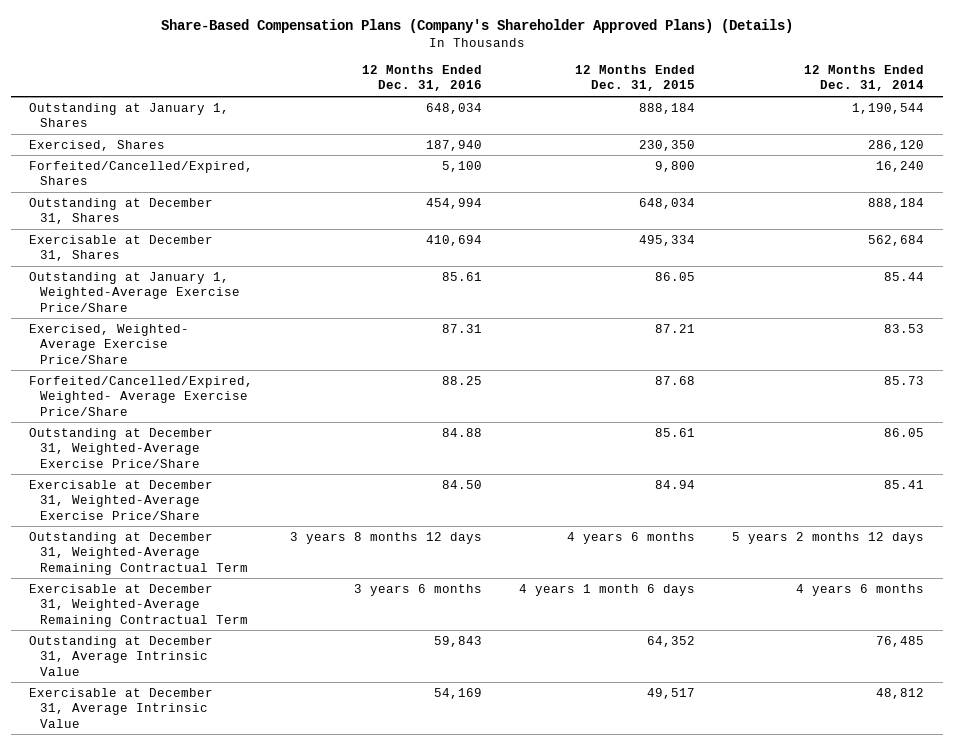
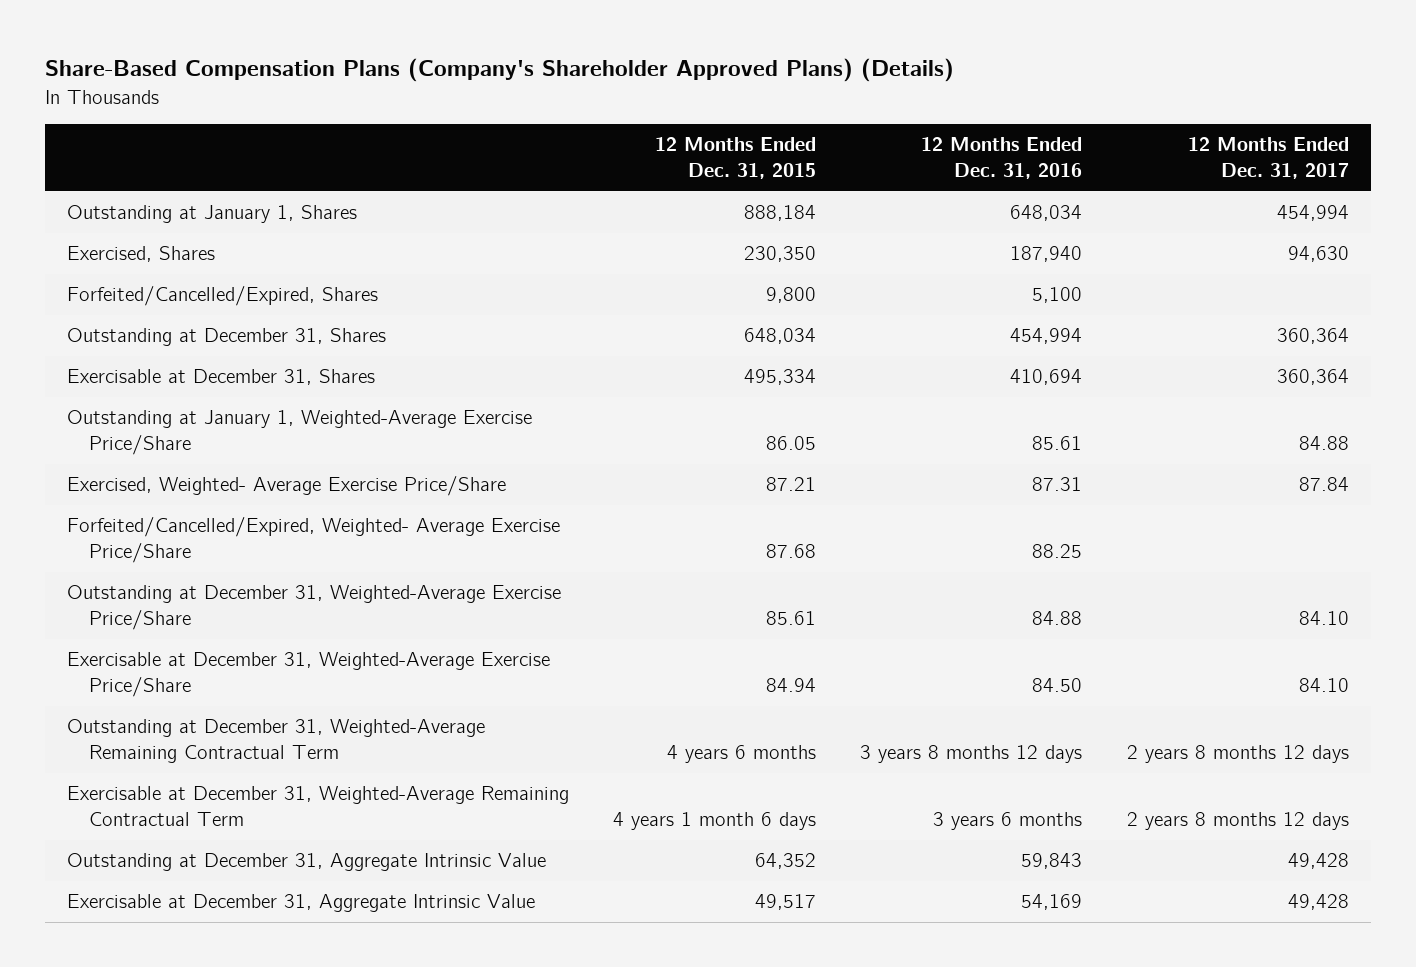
[804,64,925,92] 12 Months Ended Dec. 31, 2014 -> none
none -> [1187,137,1349,180] 12 Months Ended Dec. 31, 2017
[29,635,214,676] Outstanding at December 31, Average Intrinsic Value -> [67,853,547,872] Outstanding at December 31, Aggregate Intrinsic Value
[29,687,214,728] Exercisable at December 31, Average Intrinsic Value -> [67,894,536,913] Exercisable at December 31, Aggregate Intrinsic Value

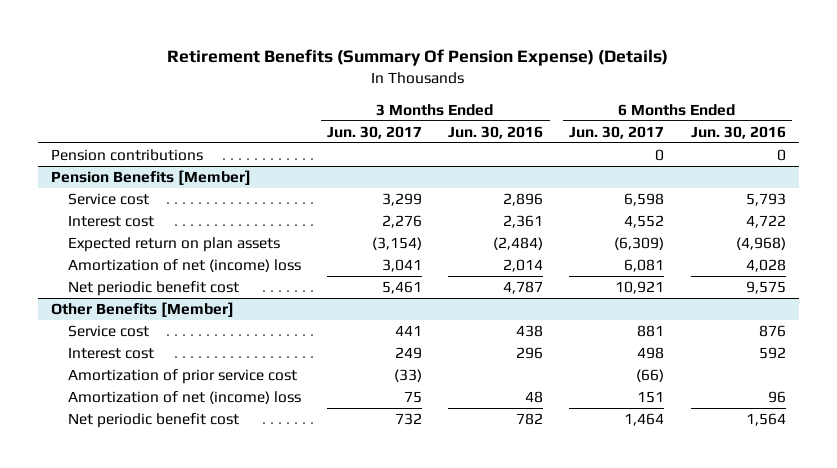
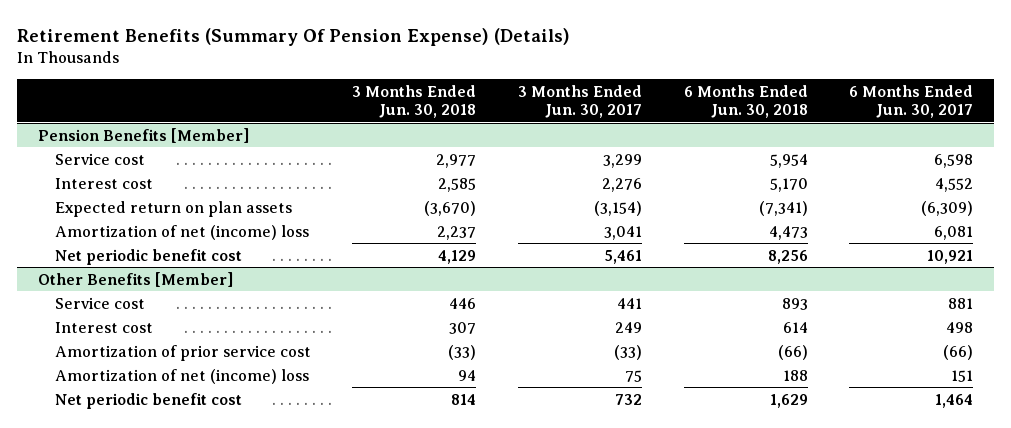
[448,125,544,139] Jun. 30, 2016 -> none
[690,125,786,139] Jun. 30, 2016 -> none
none -> [352,84,477,119] 3 Months Ended Jun. 30, 2018
none -> [683,84,808,119] 6 Months Ended Jun. 30, 2018
[51,149,204,162] Pension contributions -> none

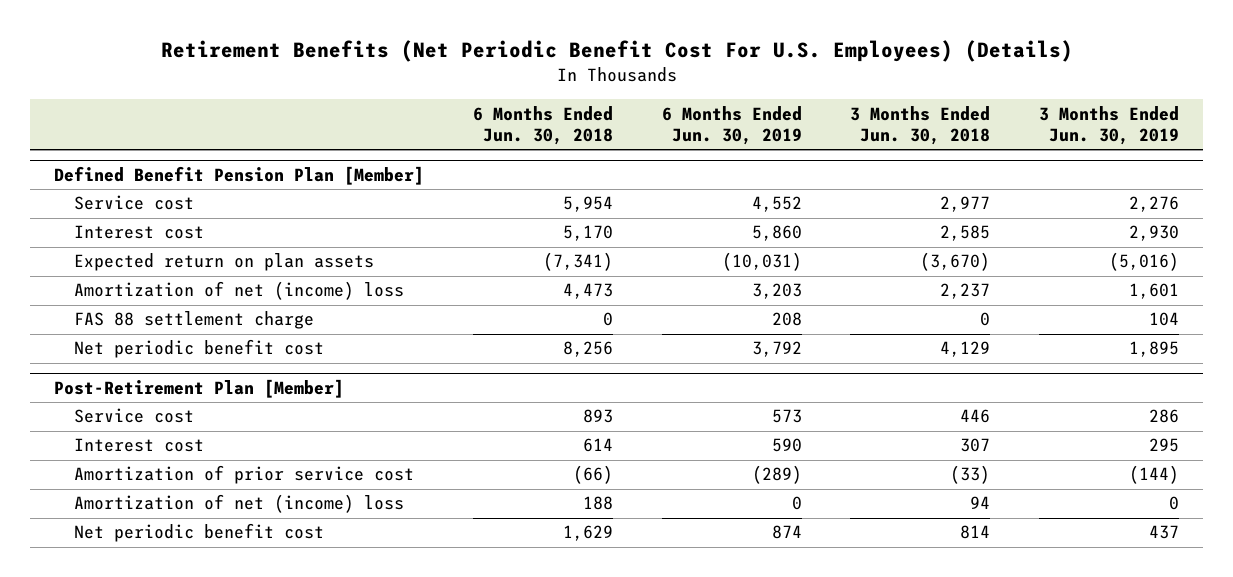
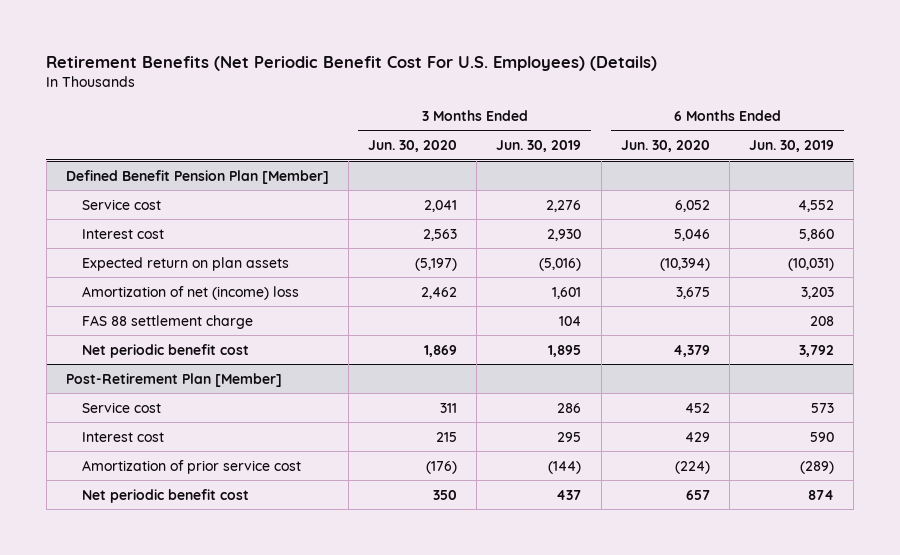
[472,105,613,146] 6 Months Ended Jun. 30, 2018 -> none
[850,105,991,146] 3 Months Ended Jun. 30, 2018 -> none
none -> [368,140,458,153] Jun. 30, 2020
none -> [620,140,710,153] Jun. 30, 2020
[73,494,404,514] Amortization of net (income) loss -> none

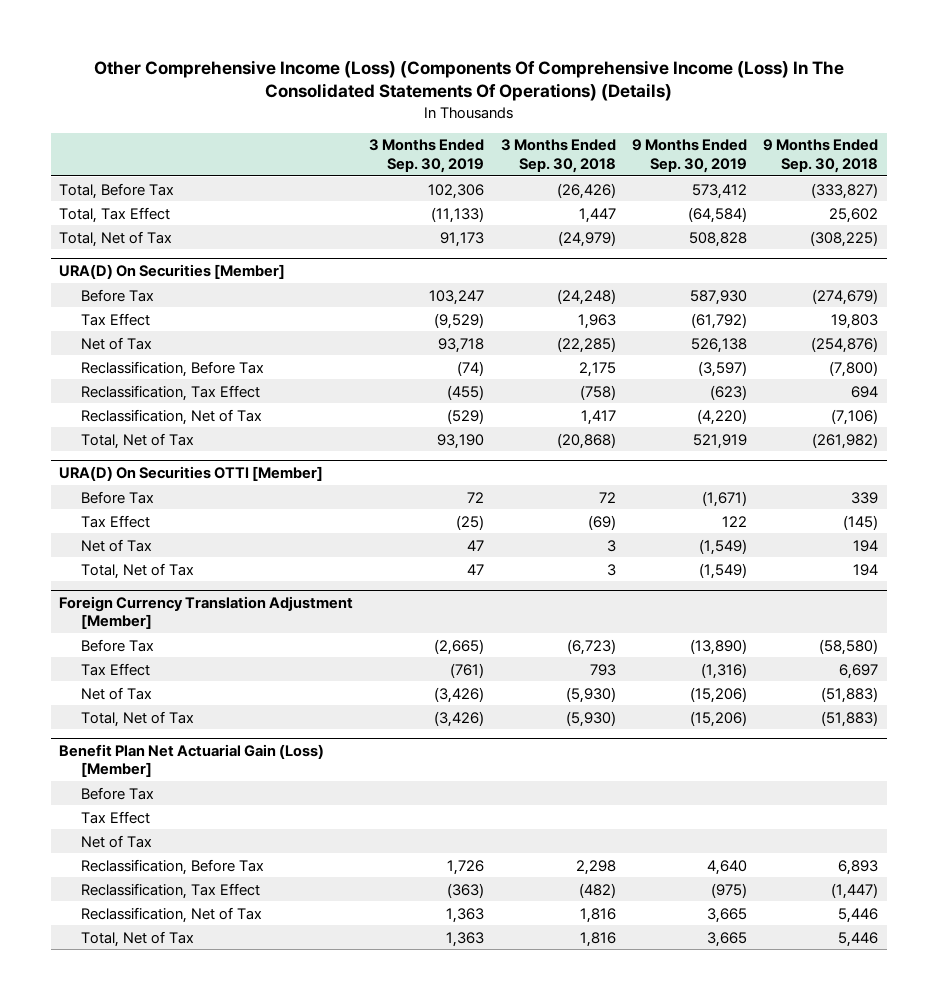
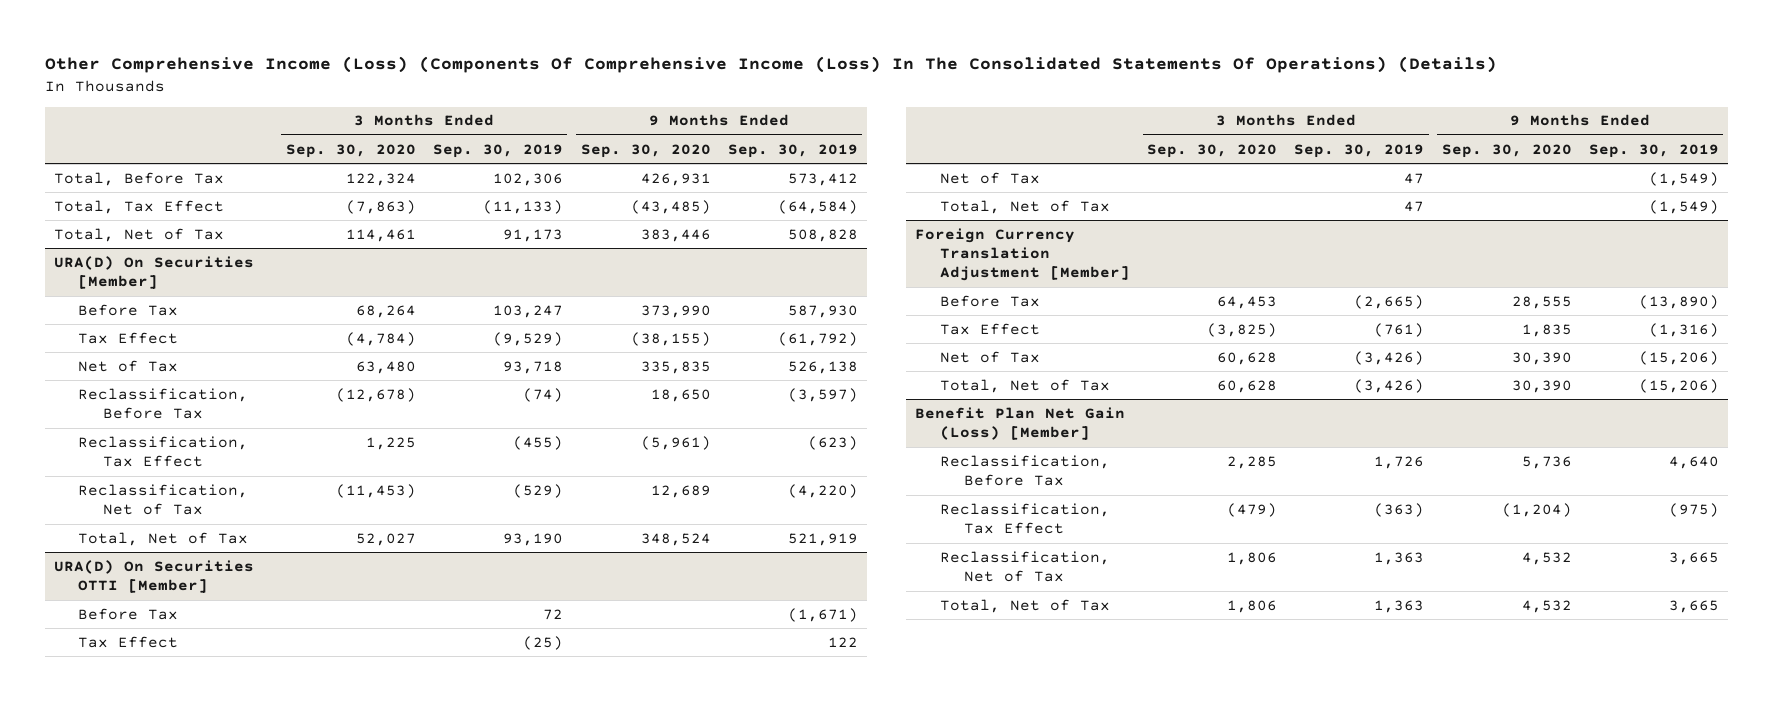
[500,139,616,173] 3 Months Ended Sep. 30, 2018 -> none
[763,139,879,173] 9 Months Ended Sep. 30, 2018 -> none
none -> [285,143,416,158] Sep. 30, 2020
none -> [580,143,711,158] Sep. 30, 2020
[81,786,155,800] Before Tax -> none
[81,810,151,824] Tax Effect -> none
[81,834,153,848] Net of Tax -> none
[58,743,324,778] Benefit Plan Net Actuarial Gain (Loss) [Member] -> [914,406,1125,441] Benefit Plan Net Gain (Loss) [Member]

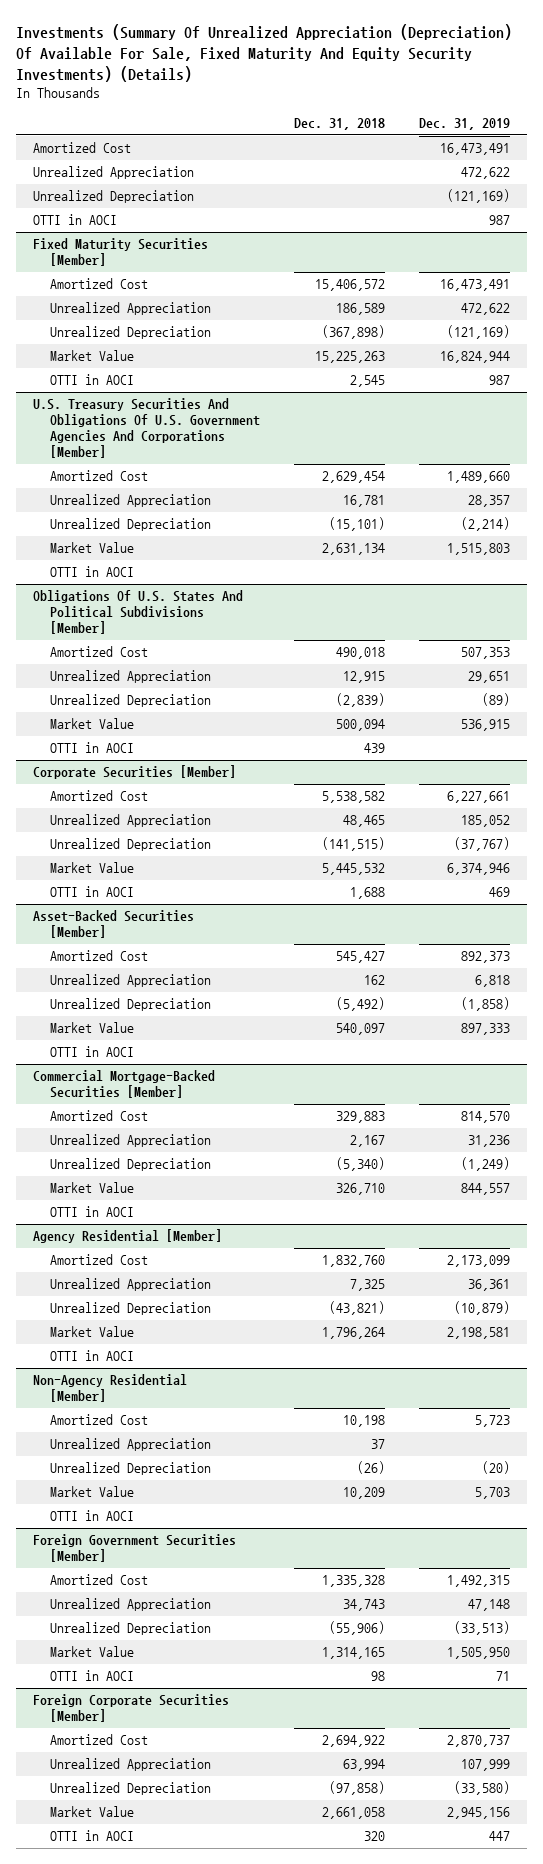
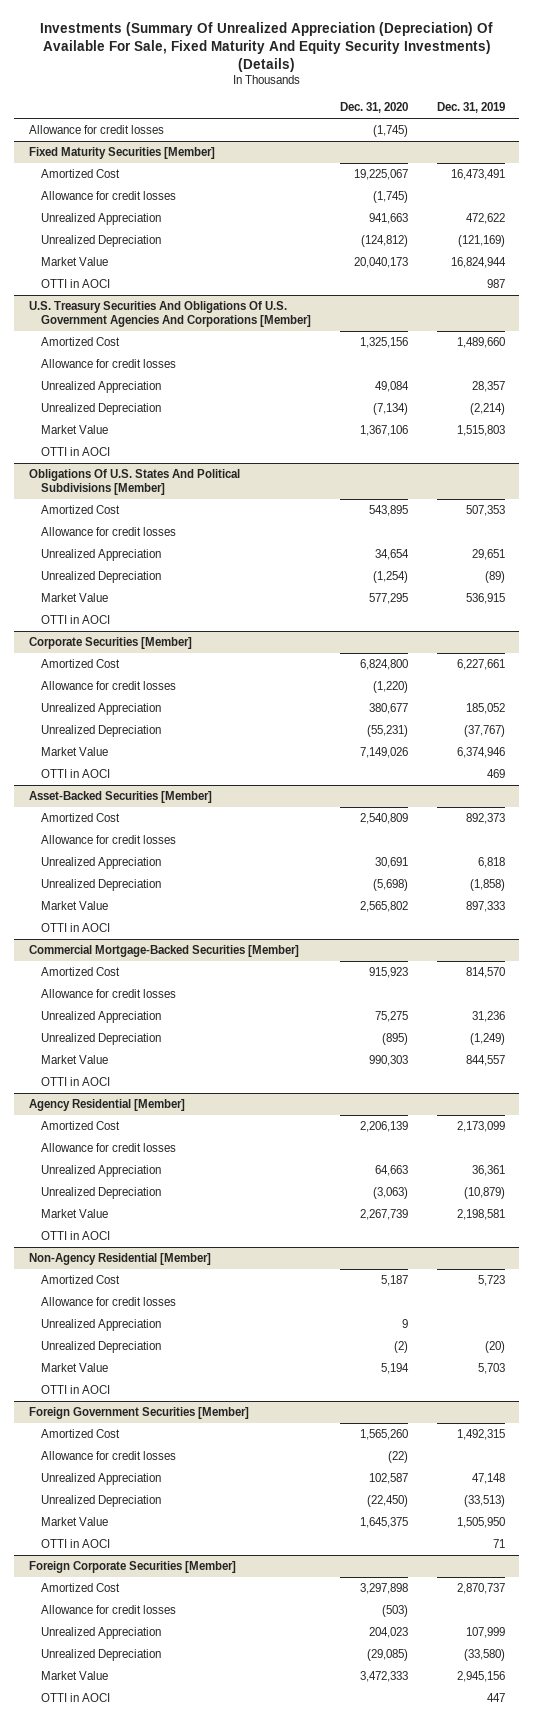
[293,118,385,131] Dec. 31, 2018 -> none
none -> [339,102,408,114] Dec. 31, 2020
[33,142,132,154] Amortized Cost -> none
[33,166,195,180] Unrealized Appreciation -> none
[33,190,195,204] Unrealized Depreciation -> none
[33,214,118,226] OTTI in AOCI -> none
none -> [28,125,164,135] Allowance for credit losses
none -> [40,191,176,201] Allowance for credit losses
none -> [40,359,176,369] Allowance for credit losses
none -> [40,527,176,537] Allowance for credit losses
none -> [40,681,176,691] Allowance for credit losses
none -> [40,835,176,845] Allowance for credit losses
none -> [40,989,176,999] Allowance for credit losses
none -> [40,1143,176,1153] Allowance for credit losses
none -> [40,1297,176,1307] Allowance for credit losses
none -> [40,1451,176,1461] Allowance for credit losses
none -> [40,1605,176,1615] Allowance for credit losses

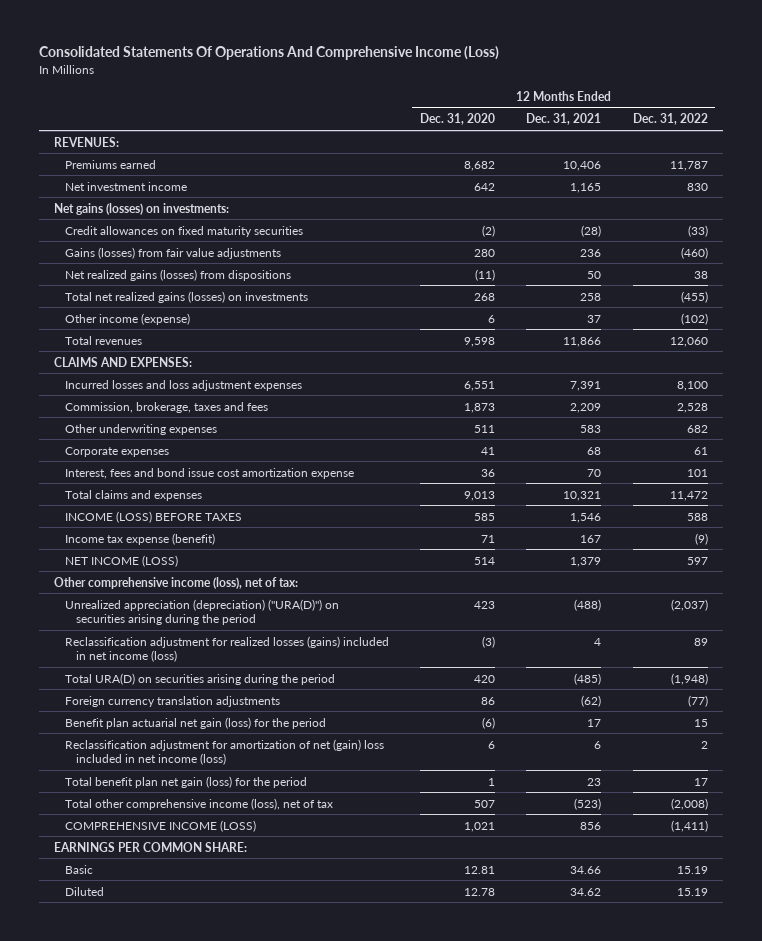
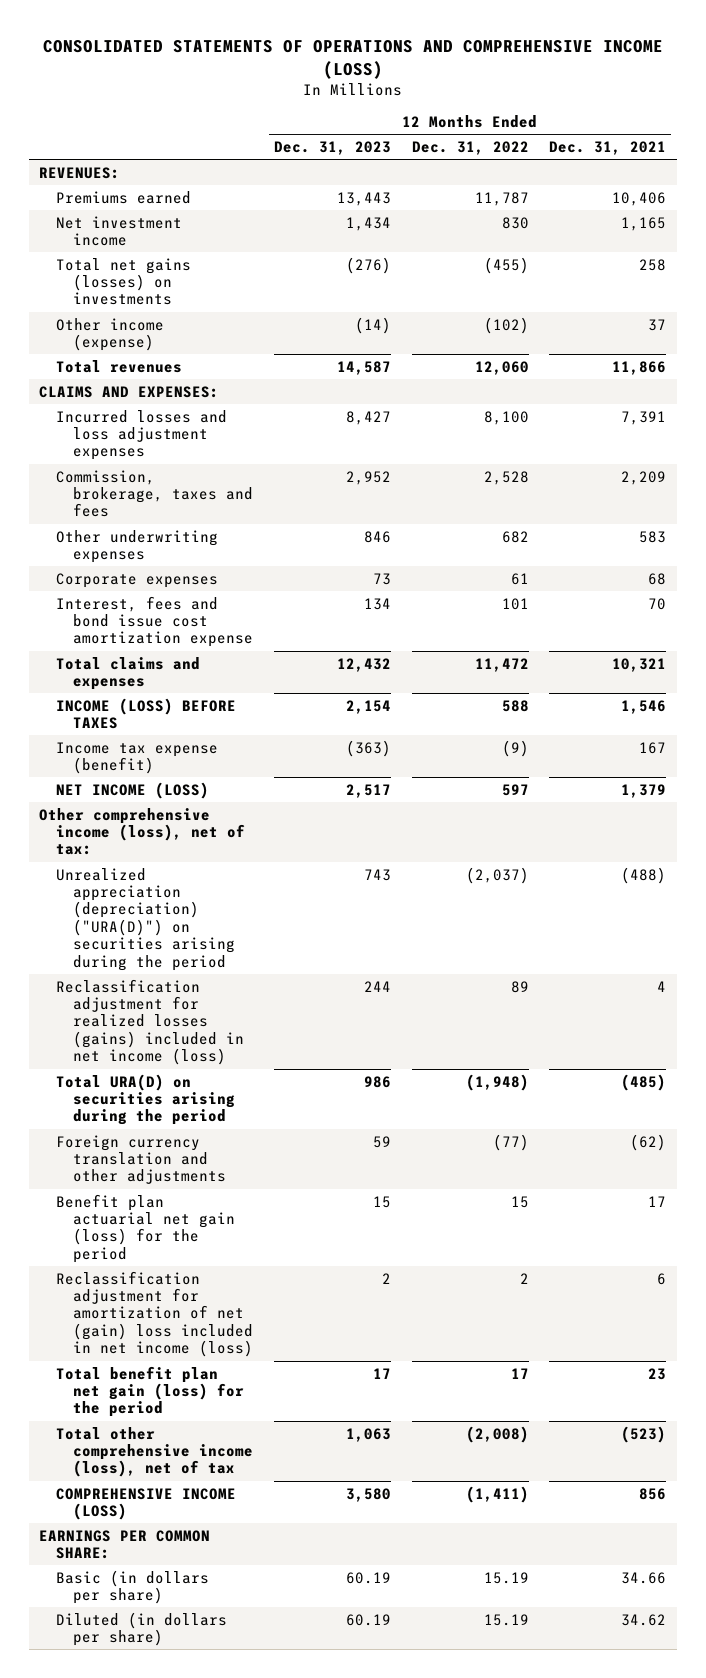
[38,46,499,61] Consolidated Statements Of Operations And Comprehensive Income (Loss) -> [42,40,663,80] CONSOLIDATED STATEMENTS OF OPERATIONS AND COMPREHENSIVE INCOME (LOSS)
[420,113,496,126] Dec. 31, 2020 -> none
none -> [273,141,391,156] Dec. 31, 2023
[54,202,230,215] Net gains (losses) on investments: -> none
[64,225,303,237] Credit allowances on fixed maturity securities -> none
[64,246,281,259] Gains (losses) from fair value adjustments -> none
[64,268,291,281] Net realized gains (losses) from dispositions -> none
[64,290,308,303] Total net realized gains (losses) on investments -> [56,257,192,306] Total net gains (losses) on investments
[64,695,280,707] Foreign currency translation adjustments -> [56,1134,227,1185] Foreign currency translation and other adjustments
[64,864,93,874] Basic -> [56,1569,210,1605] Basic (in dollars per share)
[64,886,104,896] Diluted -> [56,1611,228,1647] Diluted (in dollars per share)

